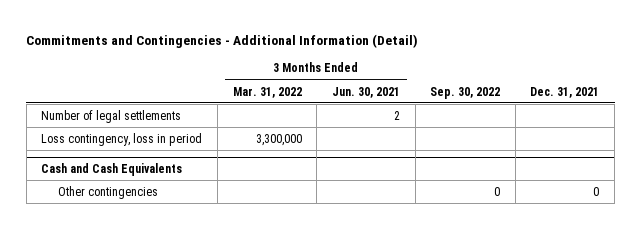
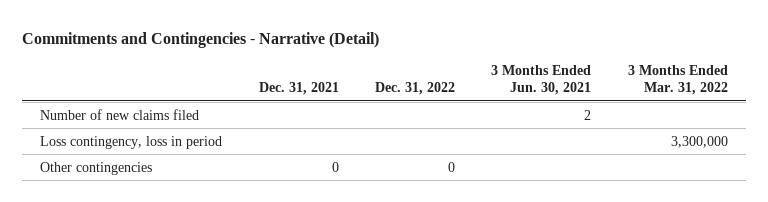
[26,33,419,48] Commitments and Contingencies - Additional Information (Detail) -> [21,31,379,48] Commitments and Contingencies - Narrative (Detail)
[430,86,501,99] Sep. 30, 2022 -> none
none -> [375,82,456,96] Dec. 31, 2022
[41,109,182,123] Number of legal settlements -> [40,108,200,120] Number of new claims filed
[41,163,183,177] Cash and Cash Equivalents -> none
[57,185,158,199] Other contingencies -> none
none -> [40,161,153,175] Other contingencies

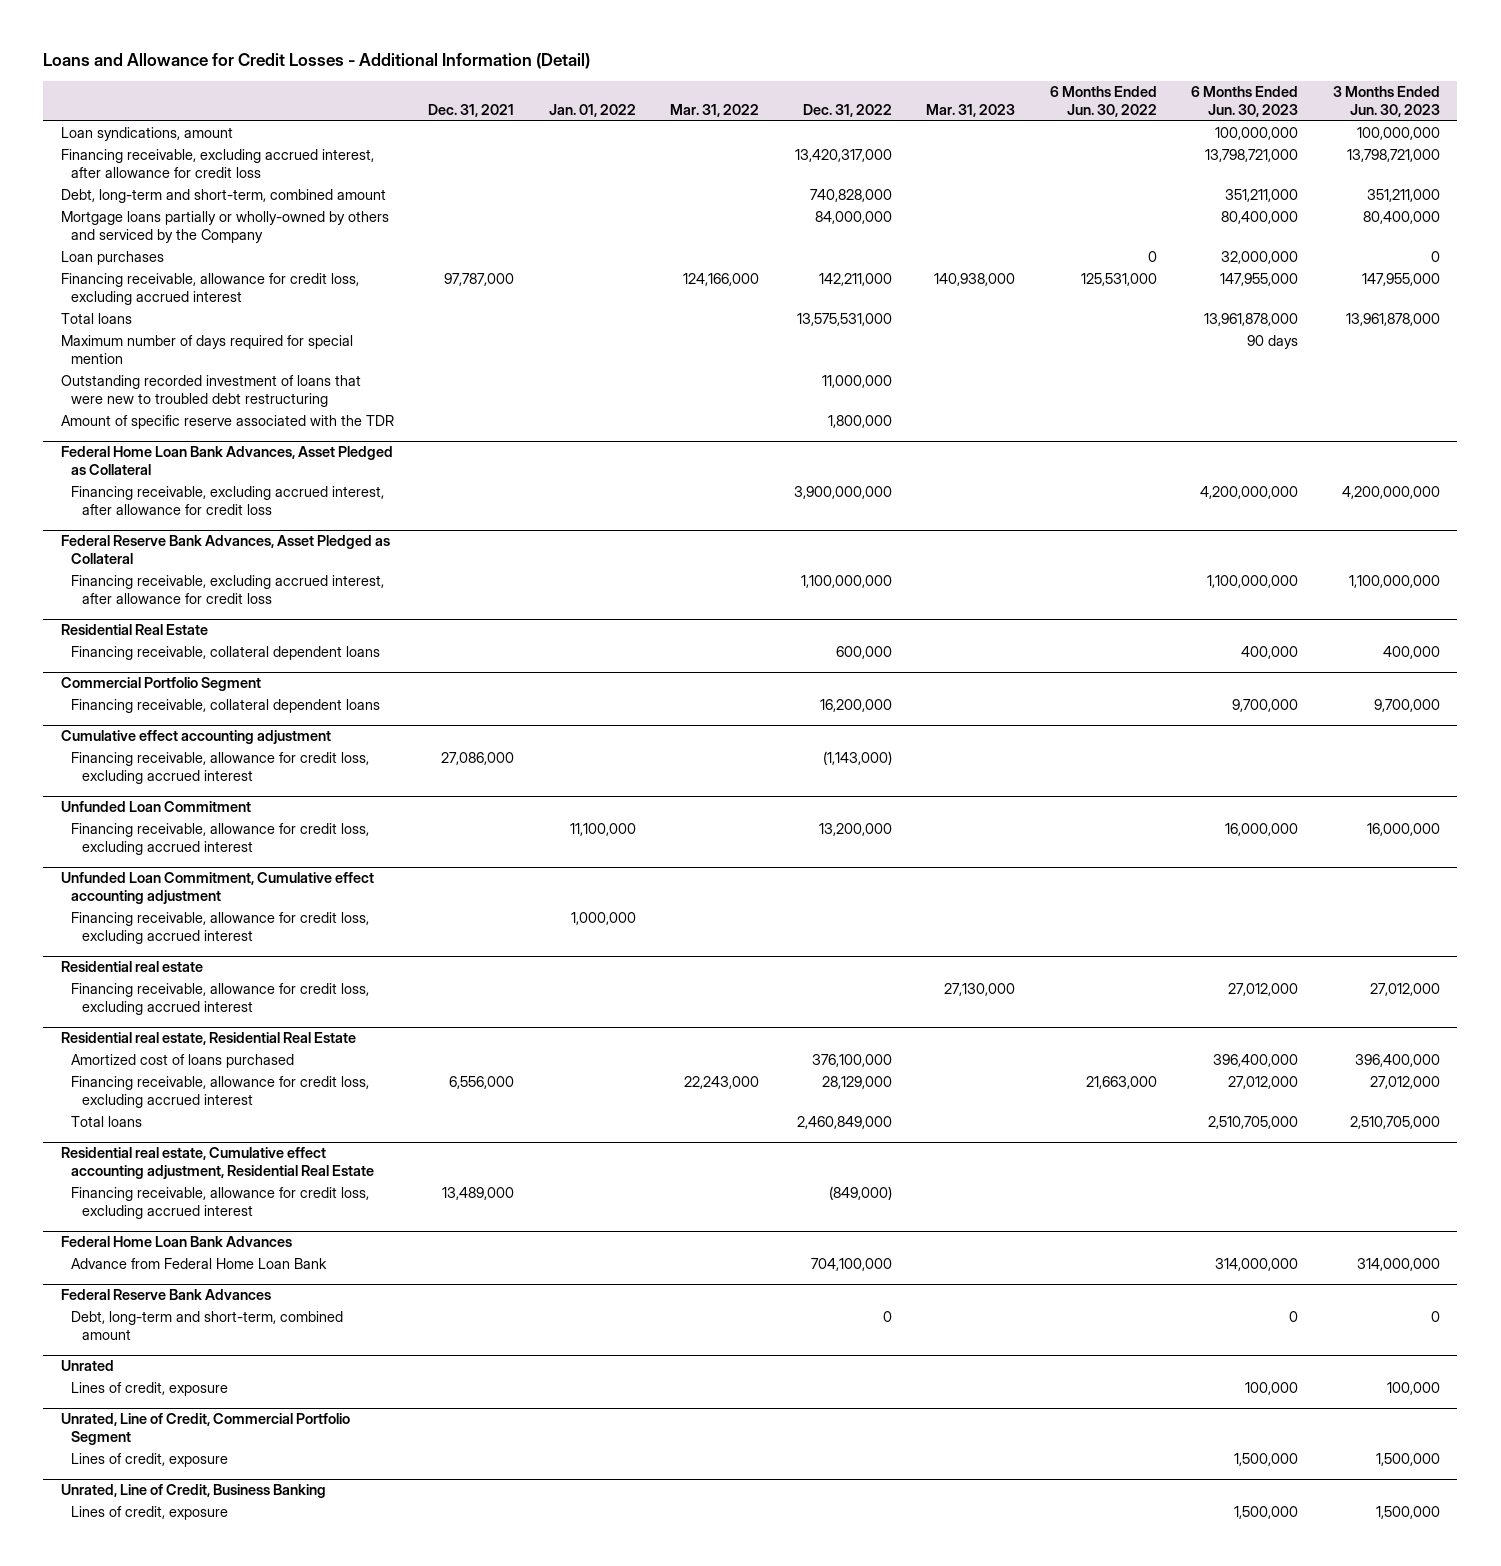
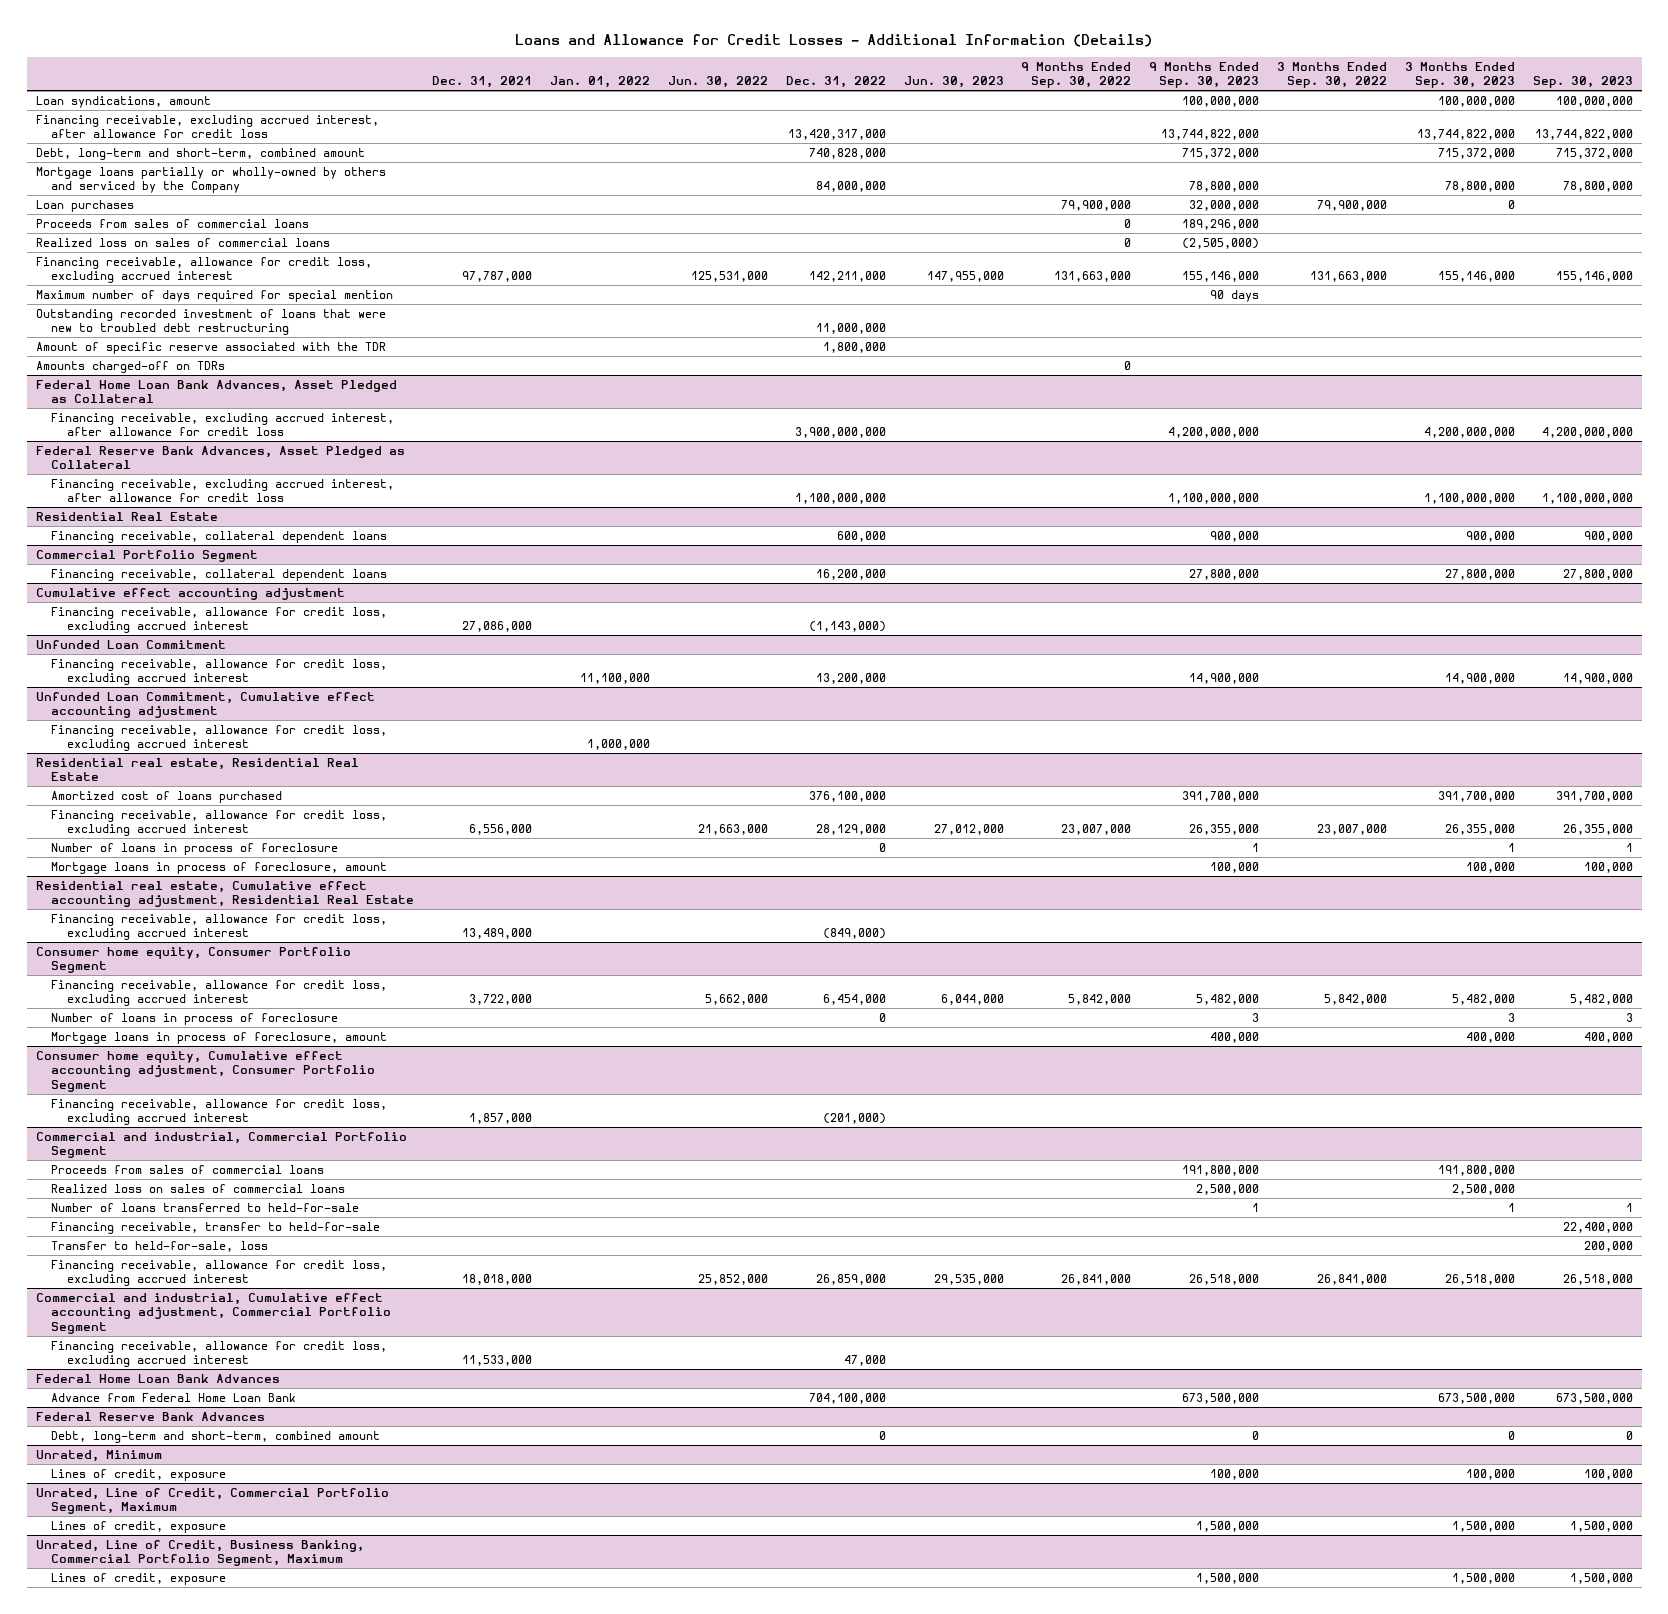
[43,53,591,70] Loans and Allowance for Credit Losses - Additional Information (Detail) -> [515,34,1153,48] Loans and Allowance for Credit Losses - Additional Information (Details)
[670,104,760,118] Mar. 31, 2022 -> none
[926,104,1016,118] Mar. 31, 2023 -> none
[1049,86,1157,118] 6 Months Ended Jun. 30, 2022 -> none
[1191,86,1299,118] 6 Months Ended Jun. 30, 2023 -> none
[1333,86,1441,118] 3 Months Ended Jun. 30, 2023 -> none
none -> [667,76,768,89] Jun. 30, 2022
none -> [903,76,1004,89] Jun. 30, 2023
none -> [1021,61,1132,89] 9 Months Ended Sep. 30, 2022
none -> [1149,61,1260,89] 9 Months Ended Sep. 30, 2023
none -> [1276,61,1387,89] 3 Months Ended Sep. 30, 2022
none -> [1404,61,1515,89] 3 Months Ended Sep. 30, 2023
none -> [1532,76,1633,89] Sep. 30, 2023
none -> [35,218,309,228] Proceeds from sales of commercial loans
none -> [35,237,330,247] Realized loss on sales of commercial loans
[60,313,132,325] Total loans -> none
none -> [35,360,225,373] Amounts charged-off on TDRs
[60,961,203,973] Residential real estate -> none
[71,983,370,1016] Financing receivable, allowance for credit loss, excluding accrued interest -> none
[71,1116,143,1128] Total loans -> none
none -> [51,842,339,855] Number of loans in process of foreclosure
none -> [51,861,388,874] Mortgage loans in process of foreclosure, amount
none -> [35,946,351,974] Consumer home equity, Consumer Portfolio Segment
none -> [51,979,388,1007] Financing receivable, allowance for credit loss, excluding accrued interest
none -> [51,1012,339,1025] Number of loans in process of foreclosure
none -> [51,1031,388,1044] Mortgage loans in process of foreclosure, amount
none -> [35,1050,376,1092] Consumer home equity, Cumulative effect accounting adjustment, Consumer Portfolio Segment
none -> [51,1098,388,1126] Financing receivable, allowance for credit loss, excluding accrued interest
none -> [35,1131,407,1159] Commercial and industrial, Commercial Portfolio Segment
none -> [51,1164,325,1174] Proceeds from sales of commercial loans
none -> [51,1183,346,1193] Realized loss on sales of commercial loans
none -> [51,1202,360,1212] Number of loans transferred to held-for-sale
none -> [51,1221,381,1234] Financing receivable, transfer to held-for-sale
none -> [51,1240,269,1252] Transfer to held-for-sale, loss
none -> [51,1259,388,1287] Financing receivable, allowance for credit loss, excluding accrued interest
none -> [35,1292,392,1334] Commercial and industrial, Cumulative effect accounting adjustment, Commercial Portfolio Segment
none -> [51,1340,388,1368] Financing receivable, allowance for credit loss, excluding accrued interest
[60,1360,114,1372] Unrated -> [35,1449,162,1462] Unrated, Minimum
[60,1413,350,1446] Unrated, Line of Credit, Commercial Portfolio Segment -> [35,1487,389,1515] Unrated, Line of Credit, Commercial Portfolio Segment, Maximum
[60,1484,326,1499] Unrated, Line of Credit, Business Banking -> [35,1539,364,1567] Unrated, Line of Credit, Business Banking, Commercial Portfolio Segment, Maximum

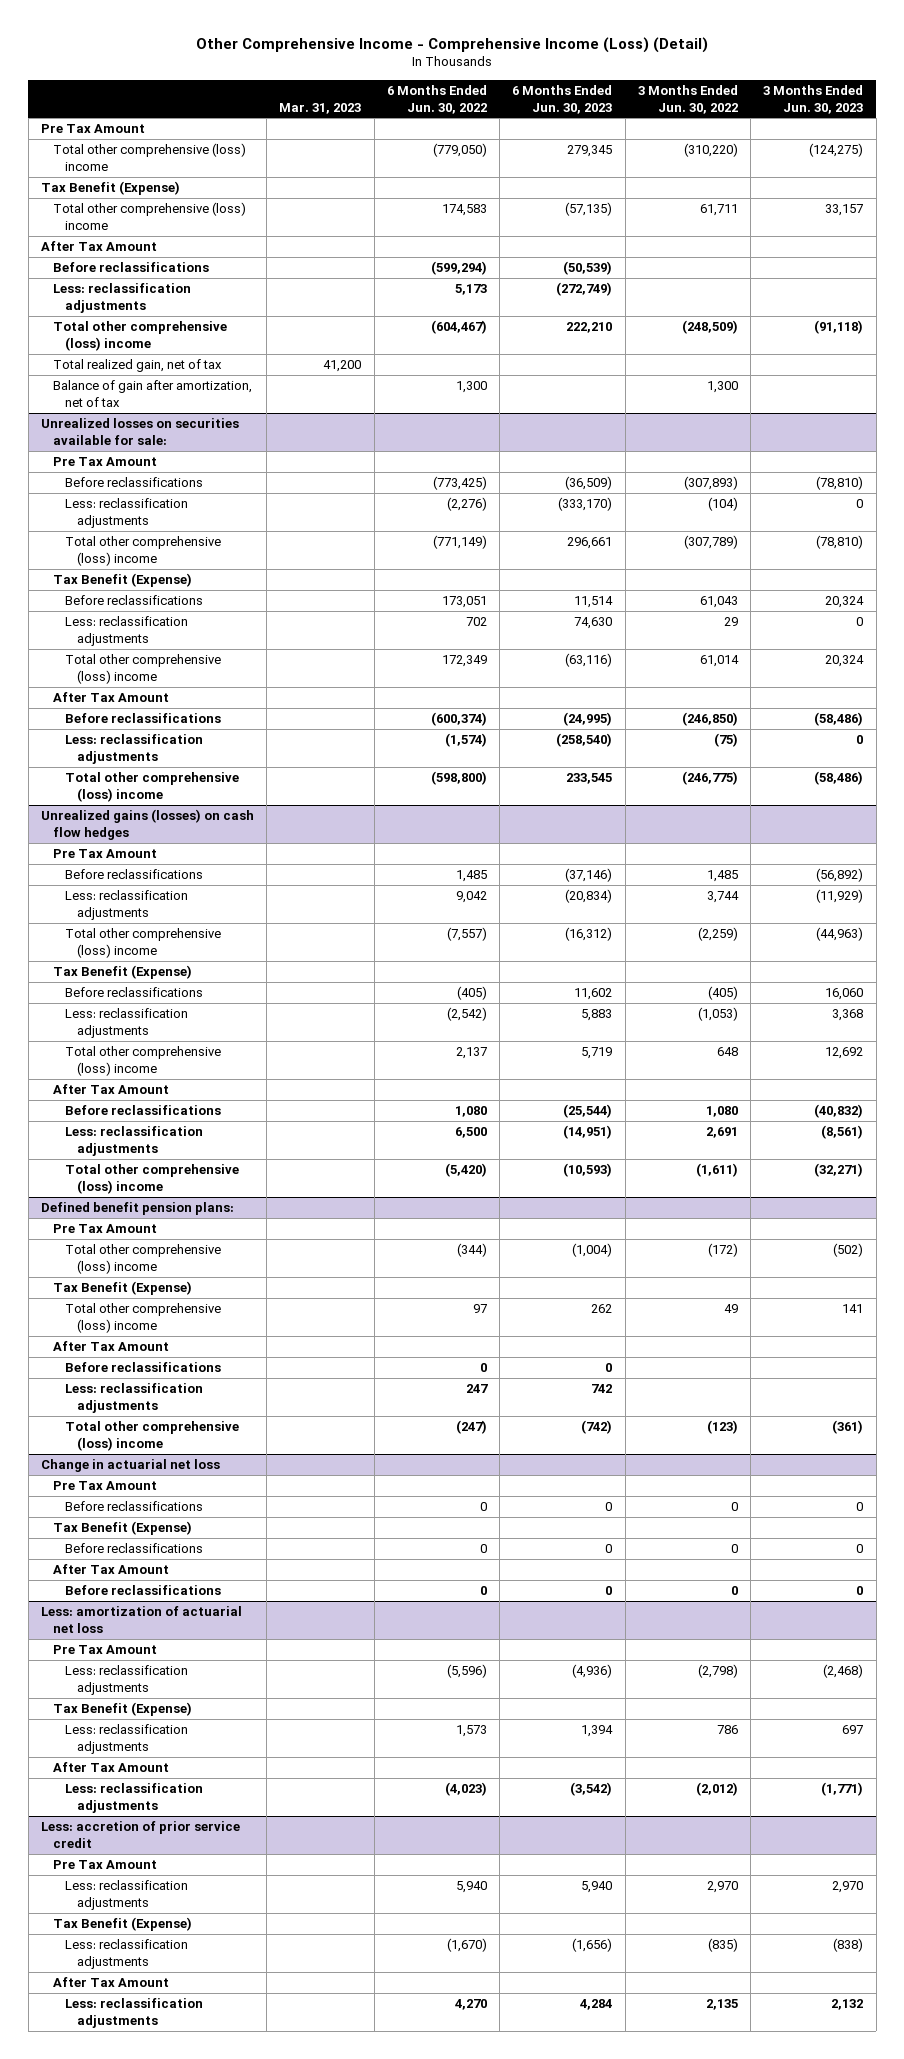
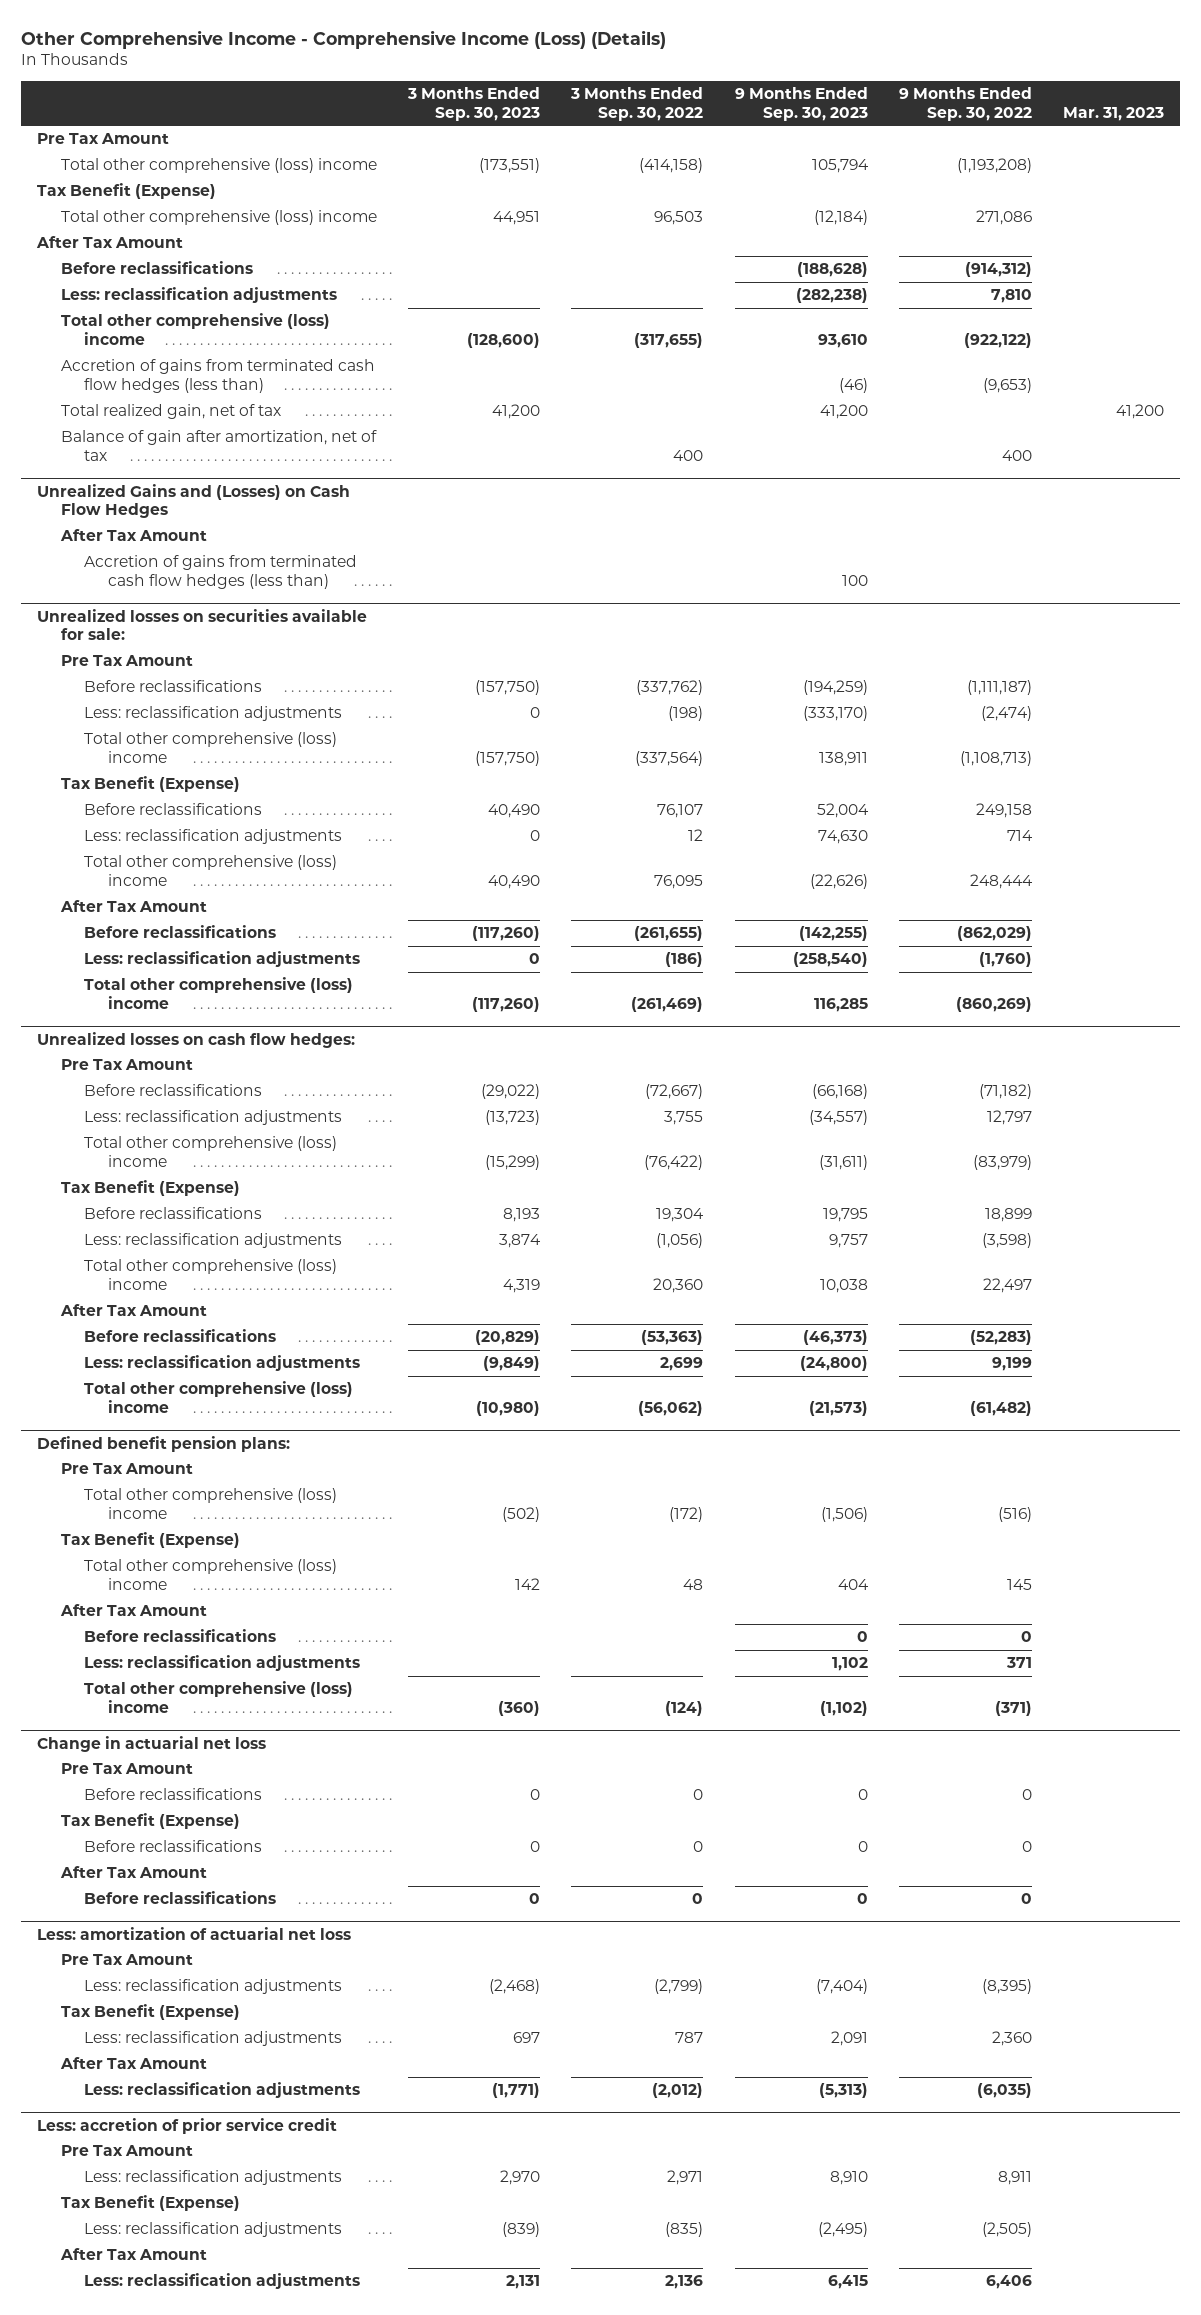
[196,36,709,53] Other Comprehensive Income - Comprehensive Income (Loss) (Detail) -> [21,29,667,49] Other Comprehensive Income - Comprehensive Income (Loss) (Details)
[386,84,487,114] 6 Months Ended Jun. 30, 2022 -> none
[512,84,613,114] 6 Months Ended Jun. 30, 2023 -> none
[637,84,738,114] 3 Months Ended Jun. 30, 2022 -> none
[763,84,864,114] 3 Months Ended Jun. 30, 2023 -> none
none -> [406,86,540,121] 3 Months Ended Sep. 30, 2023
none -> [570,86,704,121] 3 Months Ended Sep. 30, 2022
none -> [734,86,868,121] 9 Months Ended Sep. 30, 2023
none -> [899,86,1033,121] 9 Months Ended Sep. 30, 2022
none -> [60,359,375,393] Accretion of gains from terminated cash flow hedges (less than)
none -> [36,483,350,519] Unrealized Gains and (Losses) on Cash Flow Hedges
none -> [59,529,207,542] After Tax Amount
none -> [84,555,358,589] Accretion of gains from terminated cash flow hedges (less than)
[40,808,254,841] Unrealized gains (losses) on cash flow hedges -> [36,1031,355,1048] Unrealized losses on cash flow hedges:

